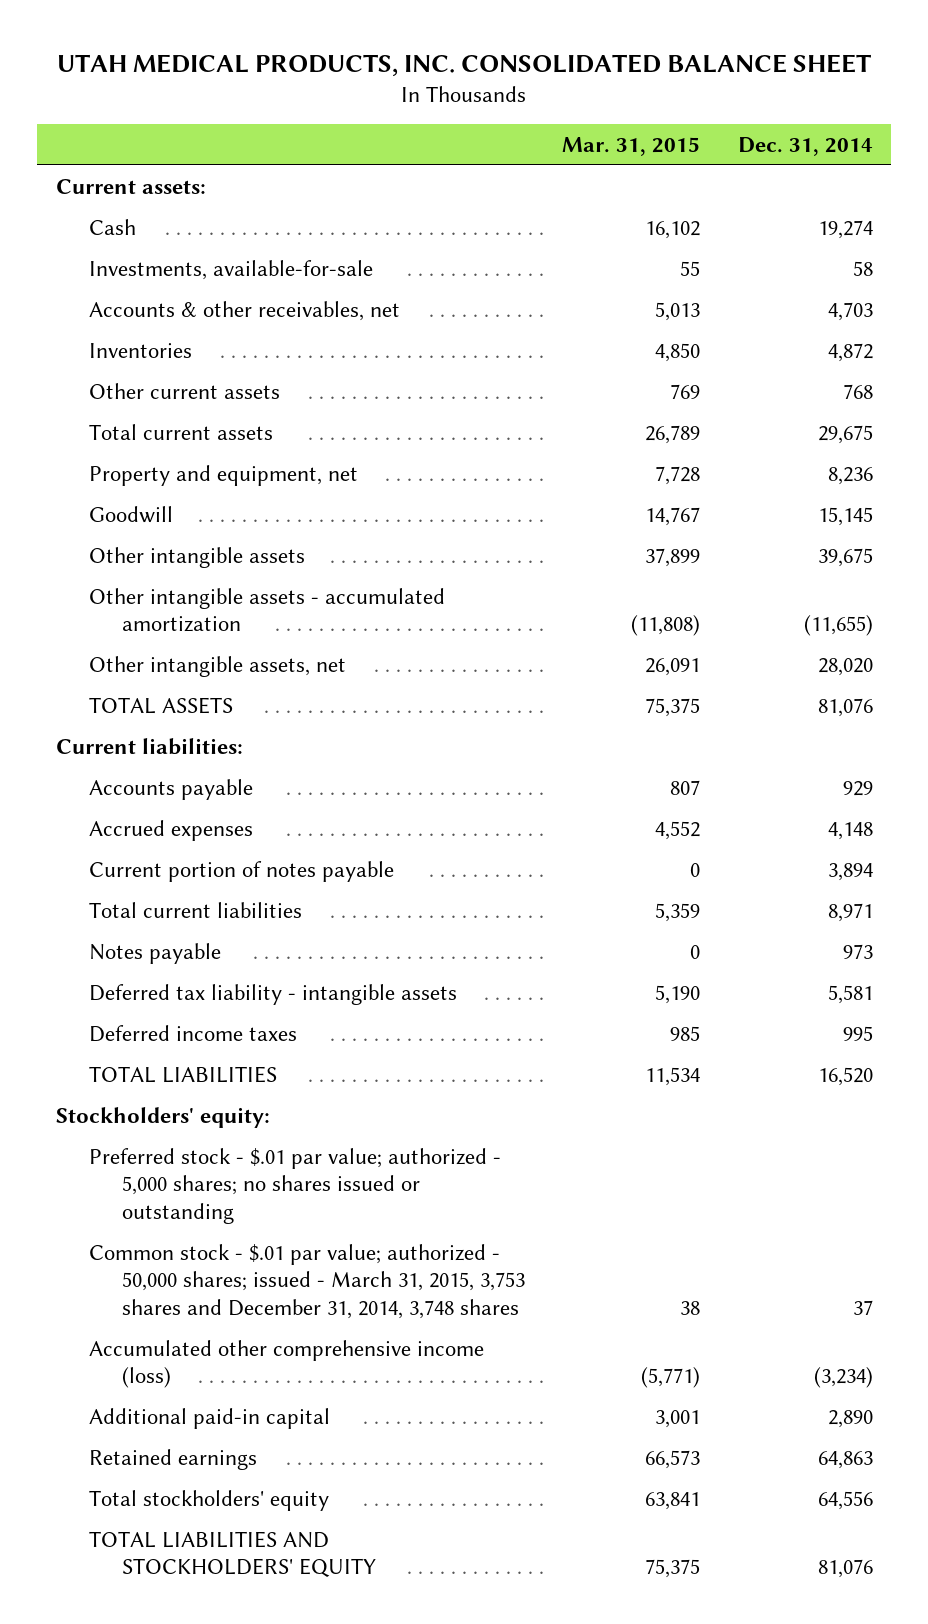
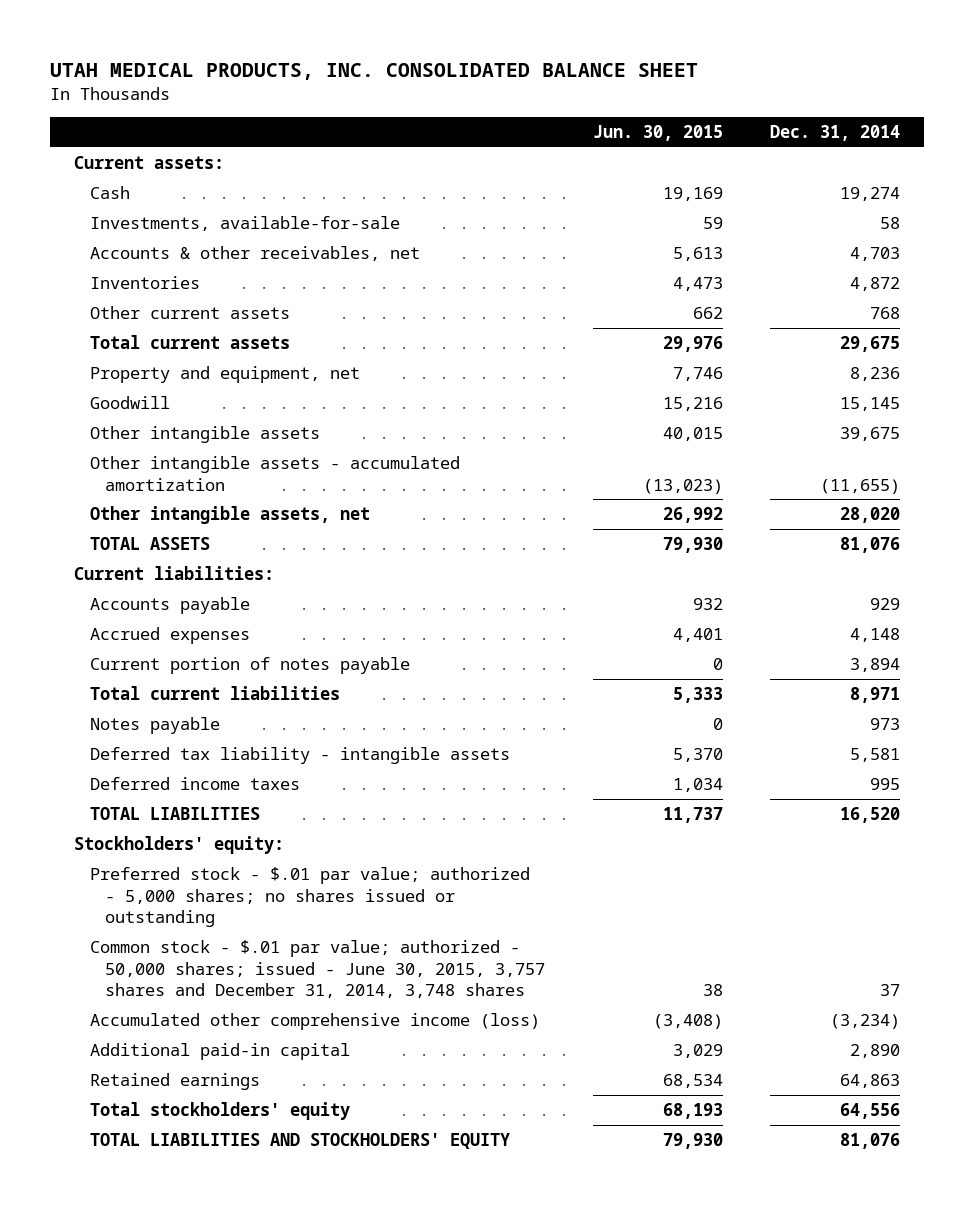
[562,136,701,156] Mar. 31, 2015 -> none
none -> [592,124,723,141] Jun. 30, 2015
[88,1243,526,1319] Common stock - $.01 par value; authorized - 50,000 shares; issued - March 31, 2015, 3,753 shares and December 31, 2014, 3,748 shares -> [89,940,546,999] Common stock - $.01 par value; authorized - 50,000 shares; issued - June 30, 2015, 3,757 shares and December 31, 2014, 3,748 shares

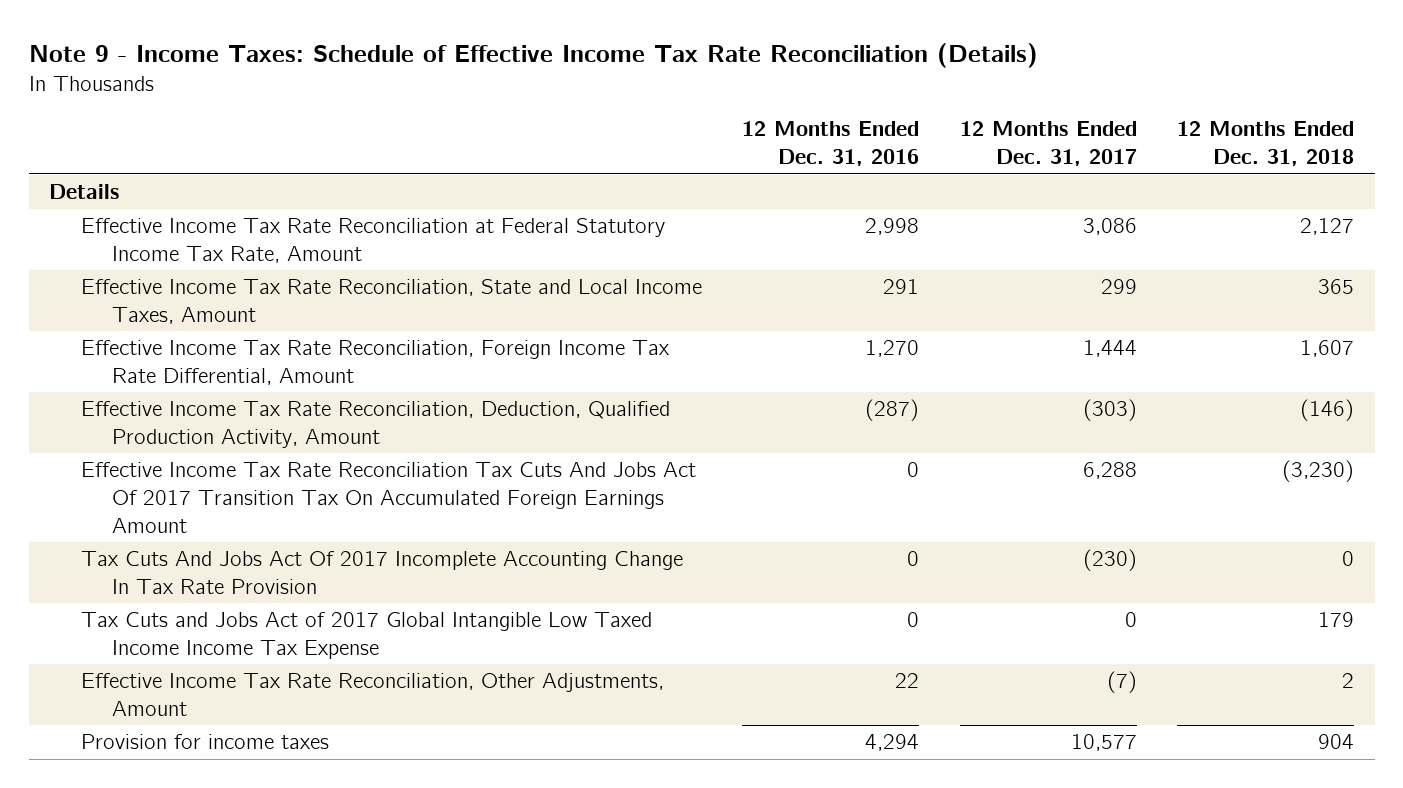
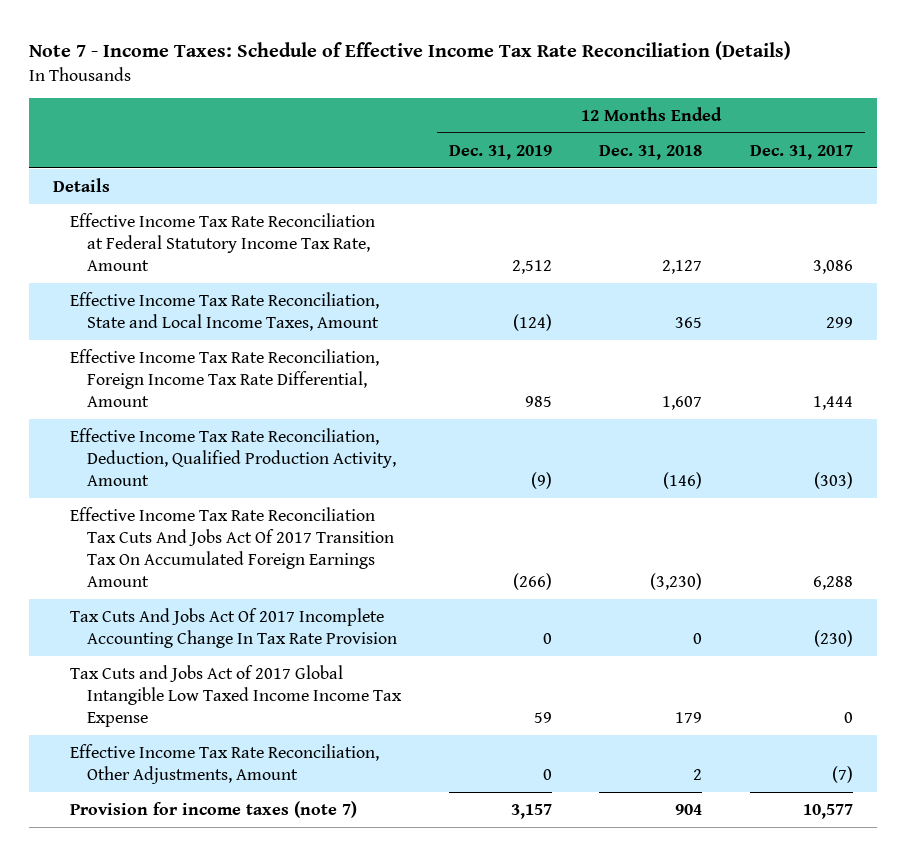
[28,42,1038,68] Note 9 - Income Taxes: Schedule of Effective Income Tax Rate Reconciliation (Details) -> [29,40,792,60] Note 7 - Income Taxes: Schedule of Effective Income Tax Rate Reconciliation (Details)
[742,121,920,167] 12 Months Ended Dec. 31, 2016 -> none
none -> [448,144,552,160] Dec. 31, 2019
[80,734,329,750] Provision for income taxes -> [70,800,358,818] Provision for income taxes (note 7)

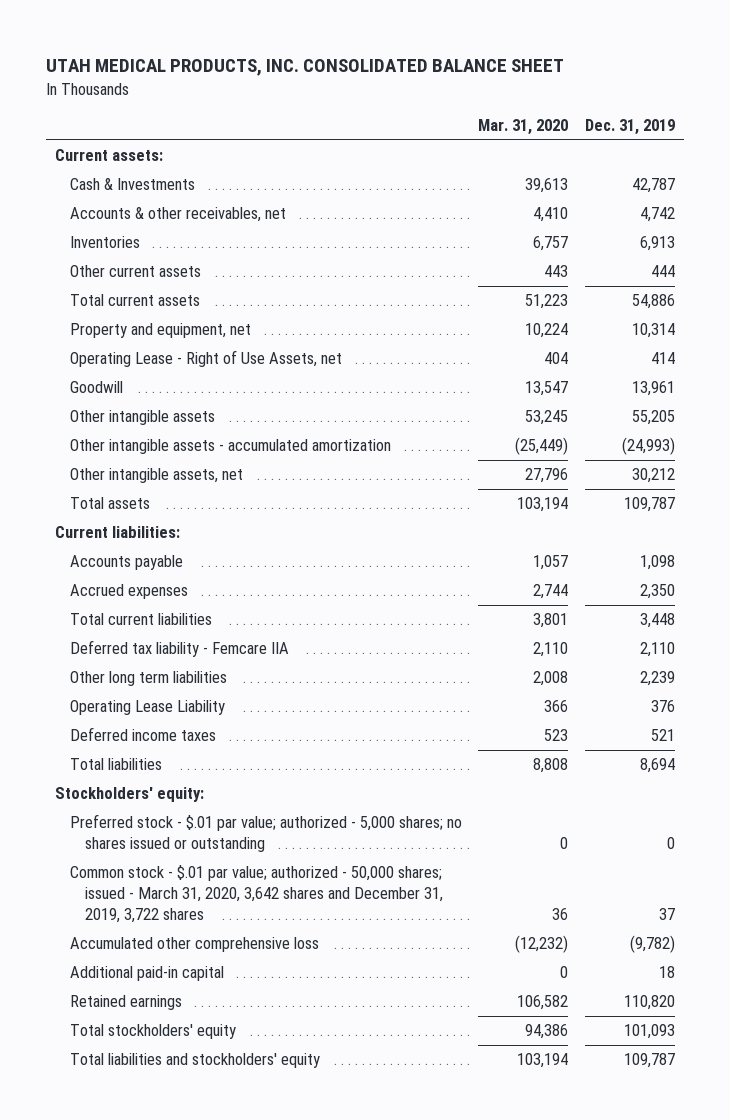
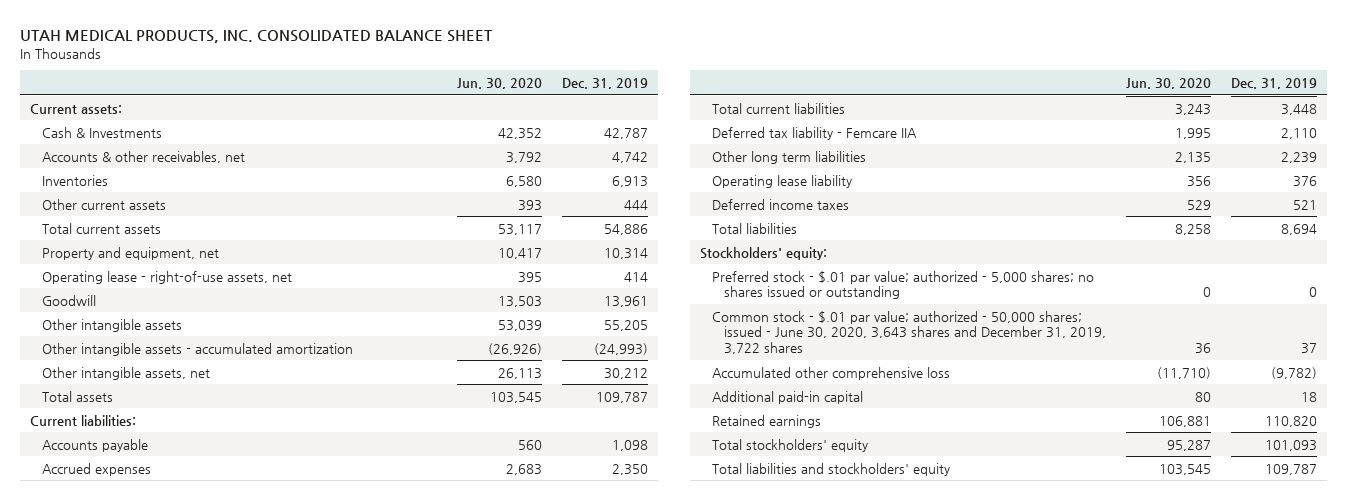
[478,119,569,136] Mar. 31, 2020 -> none
none -> [456,78,542,90] Jun. 30, 2020
[69,350,342,368] Operating Lease - Right of Use Assets, net -> [42,270,293,284] Operating lease - right-of-use assets, net
[69,700,225,716] Operating Lease Liability -> [711,174,852,188] Operating lease liability
[69,865,443,924] Common stock - $.01 par value; authorized - 50,000 shares; issued - March 31, 2020, 3,642 shares and December 31, 2019, 3,722 shares -> [711,310,1107,355] Common stock - $.01 par value; authorized - 50,000 shares; issued - June 30, 2020, 3,643 shares and December 31, 2019, 3,722 shares

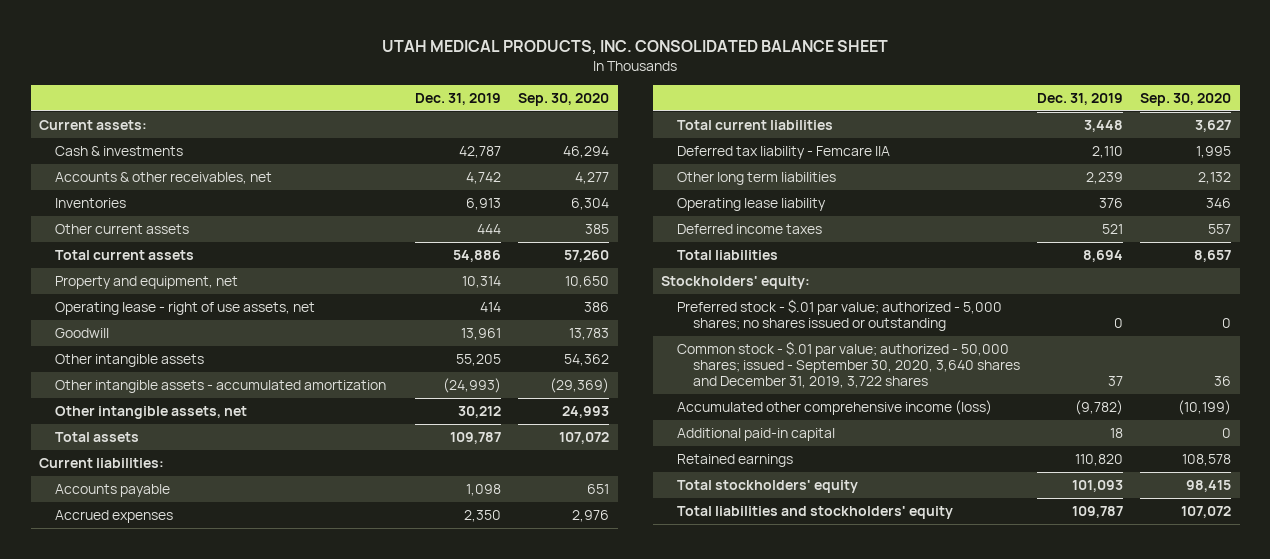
[456,78,542,90] Jun. 30, 2020 -> none
none -> [518,92,610,106] Sep. 30, 2020
[42,126,163,138] Cash & Investments -> [54,146,183,157] Cash & investments
[42,270,293,284] Operating lease - right-of-use assets, net -> [54,302,315,316] Operating lease - right of use assets, net
[711,310,1107,355] Common stock - $.01 par value; authorized - 50,000 shares; issued - June 30, 2020, 3,643 shares and December 31, 2019, 3,722 shares -> [677,341,1020,389] Common stock - $.01 par value; authorized - 50,000 shares; issued - September 30, 2020, 3,640 shares and December 31, 2019, 3,722 shares
[711,366,950,380] Accumulated other comprehensive loss -> [677,400,993,416] Accumulated other comprehensive income (loss)

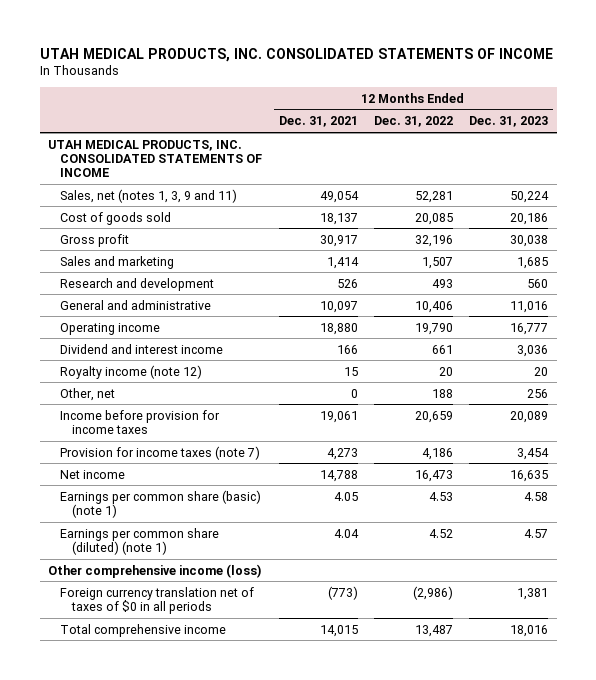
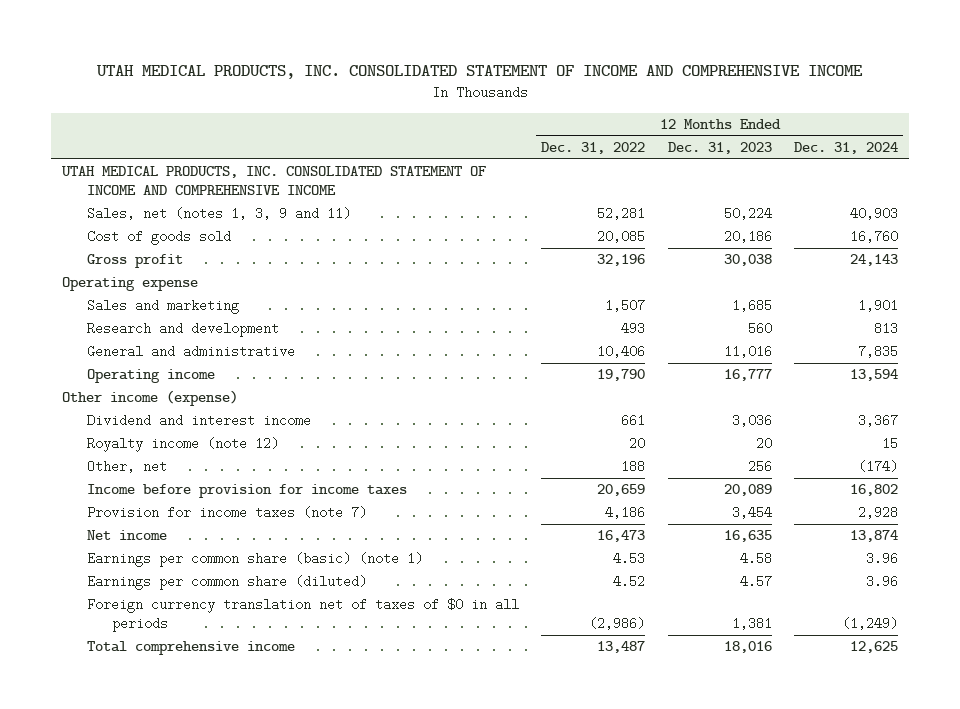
[39,47,553,62] UTAH MEDICAL PRODUCTS, INC. CONSOLIDATED STATEMENTS OF INCOME -> [96,64,864,79] UTAH MEDICAL PRODUCTS, INC. CONSOLIDATED STATEMENT OF INCOME AND COMPREHENSIVE INCOME
[278,116,358,128] Dec. 31, 2021 -> none
none -> [793,141,898,154] Dec. 31, 2024
[47,139,263,178] UTAH MEDICAL PRODUCTS, INC. CONSOLIDATED STATEMENTS OF INCOME -> [61,166,487,196] UTAH MEDICAL PRODUCTS, INC. CONSOLIDATED STATEMENT OF INCOME AND COMPREHENSIVE INCOME
none -> [62,277,199,292] Operating expense
none -> [62,390,239,407] Other income (expense)
[47,563,262,578] Other comprehensive income (loss) -> none
[60,527,220,555] Earnings per common share (diluted) (note 1) -> [87,575,368,591] Earnings per common share (diluted)

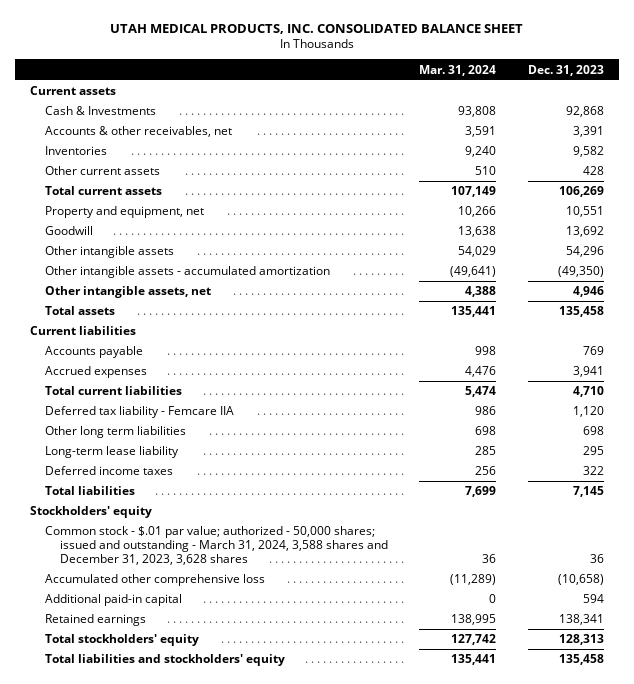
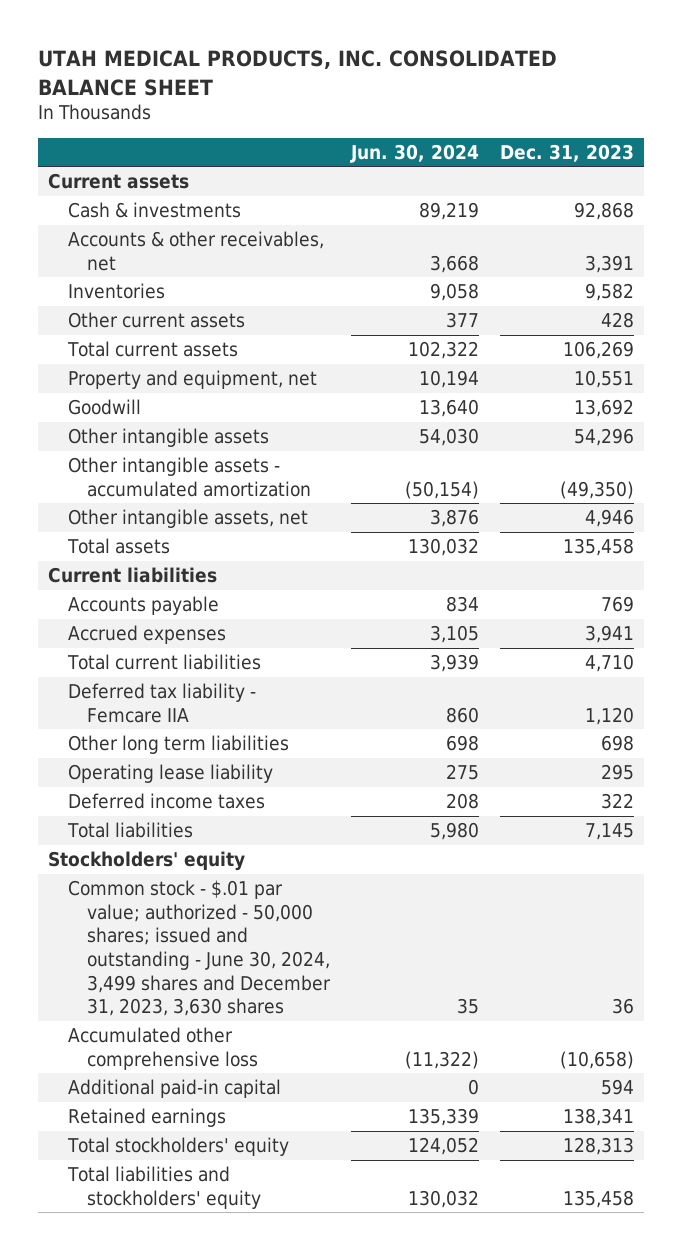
[419,64,497,76] Mar. 31, 2024 -> none
none -> [349,143,479,163] Jun. 30, 2024
[45,106,157,116] Cash & Investments -> [67,201,241,218] Cash & investments
[45,446,180,459] Long-term lease liability -> [67,763,273,783] Operating lease liability
[45,526,389,565] Common stock - $.01 par value; authorized - 50,000 shares; issued and outstanding - March 31, 2024, 3,588 shares and December 31, 2023, 3,628 shares -> [67,879,331,1017] Common stock - $.01 par value; authorized - 50,000 shares; issued and outstanding - June 30, 2024, 3,499 shares and December 31, 2023, 3,630 shares

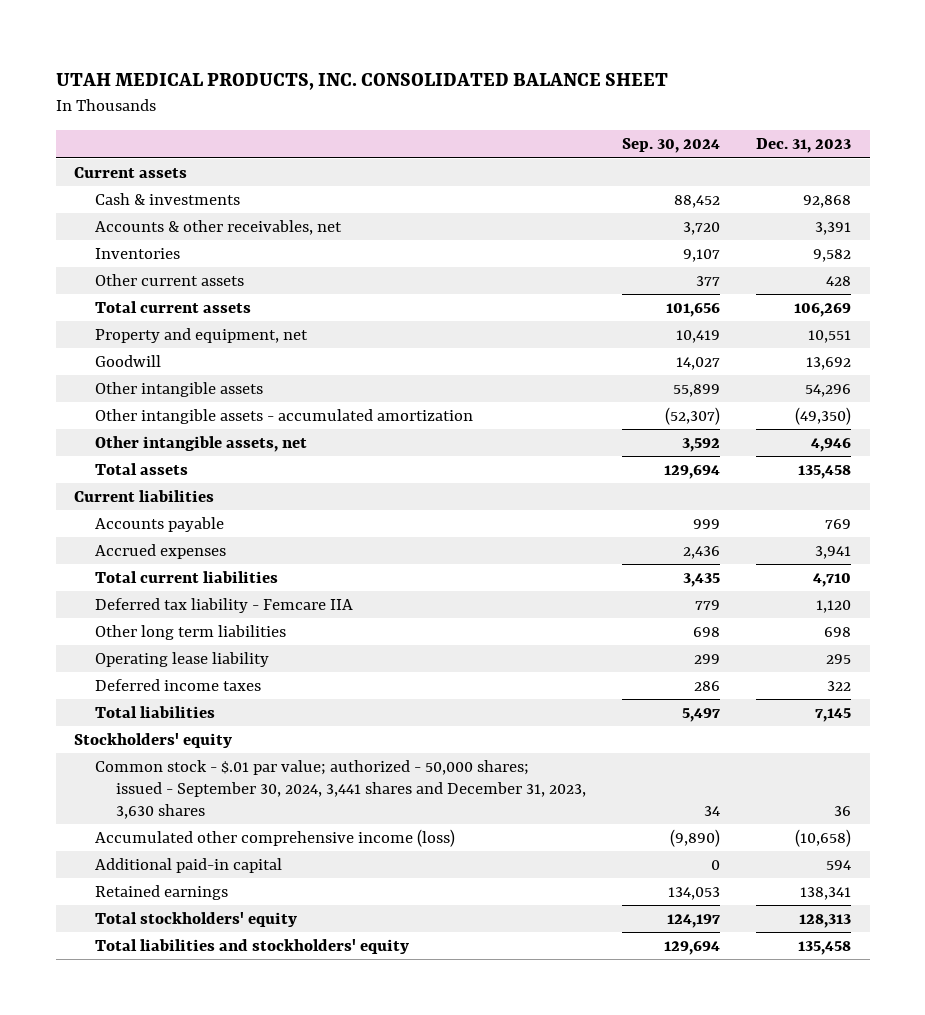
[349,143,479,163] Jun. 30, 2024 -> none
none -> [622,138,721,154] Sep. 30, 2024
[67,879,331,1017] Common stock - $.01 par value; authorized - 50,000 shares; issued and outstanding - June 30, 2024, 3,499 shares and December 31, 2023, 3,630 shares -> [95,760,587,820] Common stock - $.01 par value; authorized - 50,000 shares; issued - September 30, 2024, 3,441 shares and December 31, 2023, 3,630 shares
[67,1026,258,1070] Accumulated other comprehensive loss -> [95,829,456,848] Accumulated other comprehensive income (loss)

